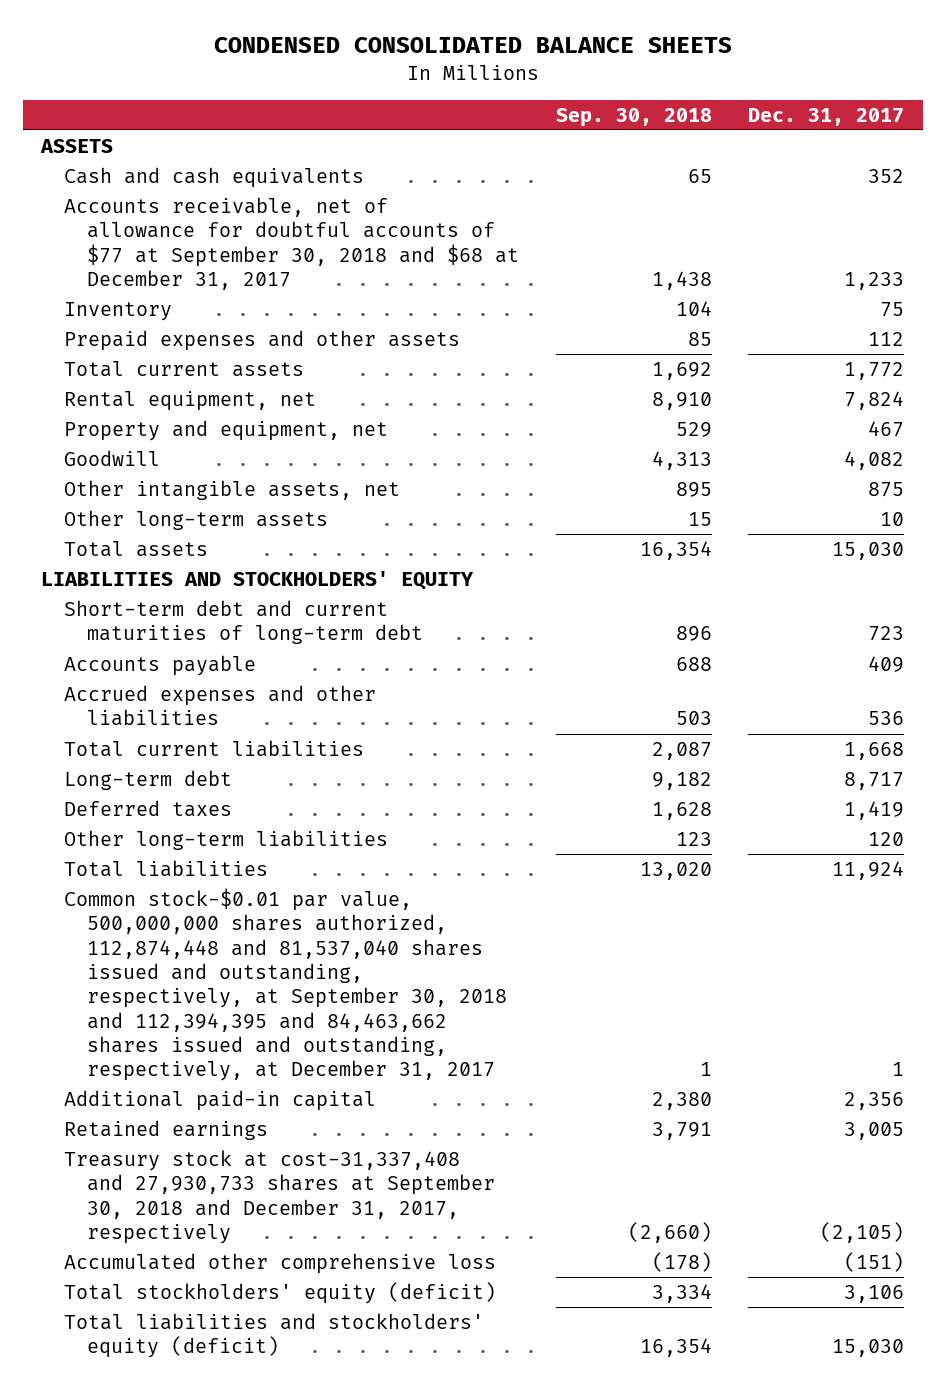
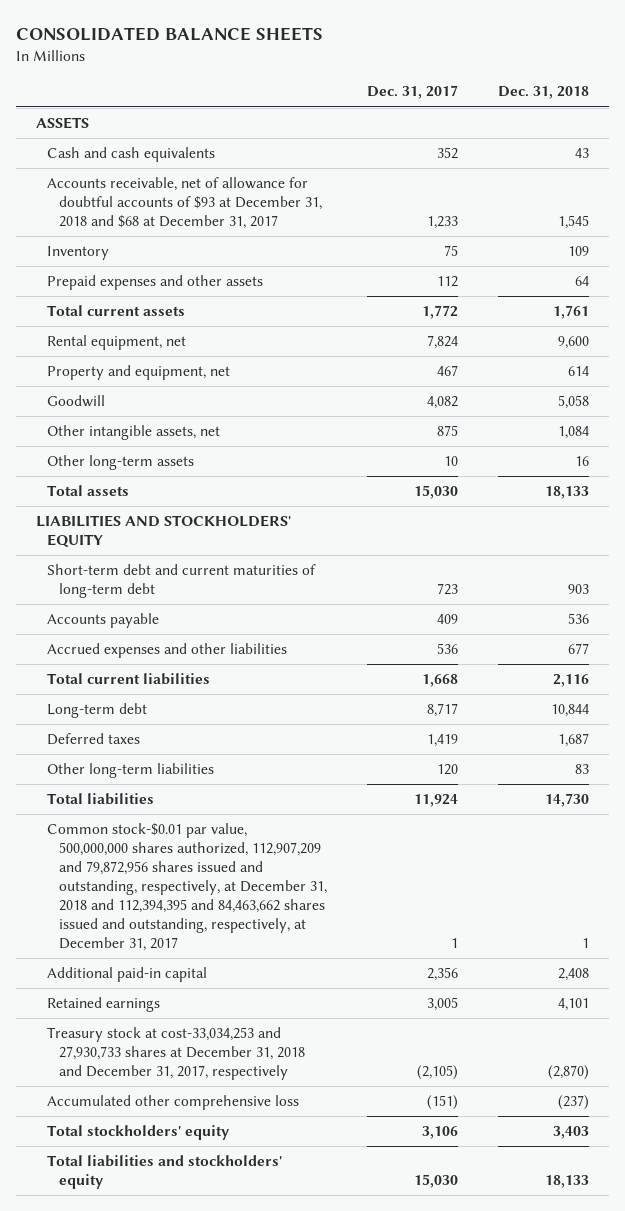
[213,37,732,54] CONDENSED CONSOLIDATED BALANCE SHEETS -> [15,26,323,41] CONSOLIDATED BALANCE SHEETS
[555,107,712,127] Sep. 30, 2018 -> none
none -> [497,86,589,100] Dec. 31, 2018
[63,197,519,290] Accounts receivable, net of allowance for doubtful accounts of $77 at September 30, 2018 and $68 at December 31, 2017 -> [47,177,322,230] Accounts receivable, net of allowance for doubtful accounts of $93 at December 31, 2018 and $68 at December 31, 2017
[63,888,507,1082] Common stock-$0.01 par value, 500,000,000 shares authorized, 112,874,448 and 81,537,040 shares issued and outstanding, respectively, at September 30, 2018 and 112,394,395 and 84,463,662 shares issued and outstanding, respectively, at December 31, 2017 -> [47,823,327,952] Common stock-$0.01 par value, 500,000,000 shares authorized, 112,907,209 and 79,872,956 shares issued and outstanding, respectively, at December 31, 2018 and 112,394,395 and 84,463,662 shares issued and outstanding, respectively, at December 31, 2017
[63,1150,495,1244] Treasury stock at cost-31,337,408 and 27,930,733 shares at September 30, 2018 and December 31, 2017, respectively -> [47,1027,305,1081] Treasury stock at cost-33,034,253 and 27,930,733 shares at December 31, 2018 and December 31, 2017, respectively
[63,1282,496,1305] Total stockholders' equity (deficit) -> [47,1125,231,1141] Total stockholders' equity
[63,1313,484,1359] Total liabilities and stockholders' equity (deficit) -> [47,1155,283,1190] Total liabilities and stockholders' equity

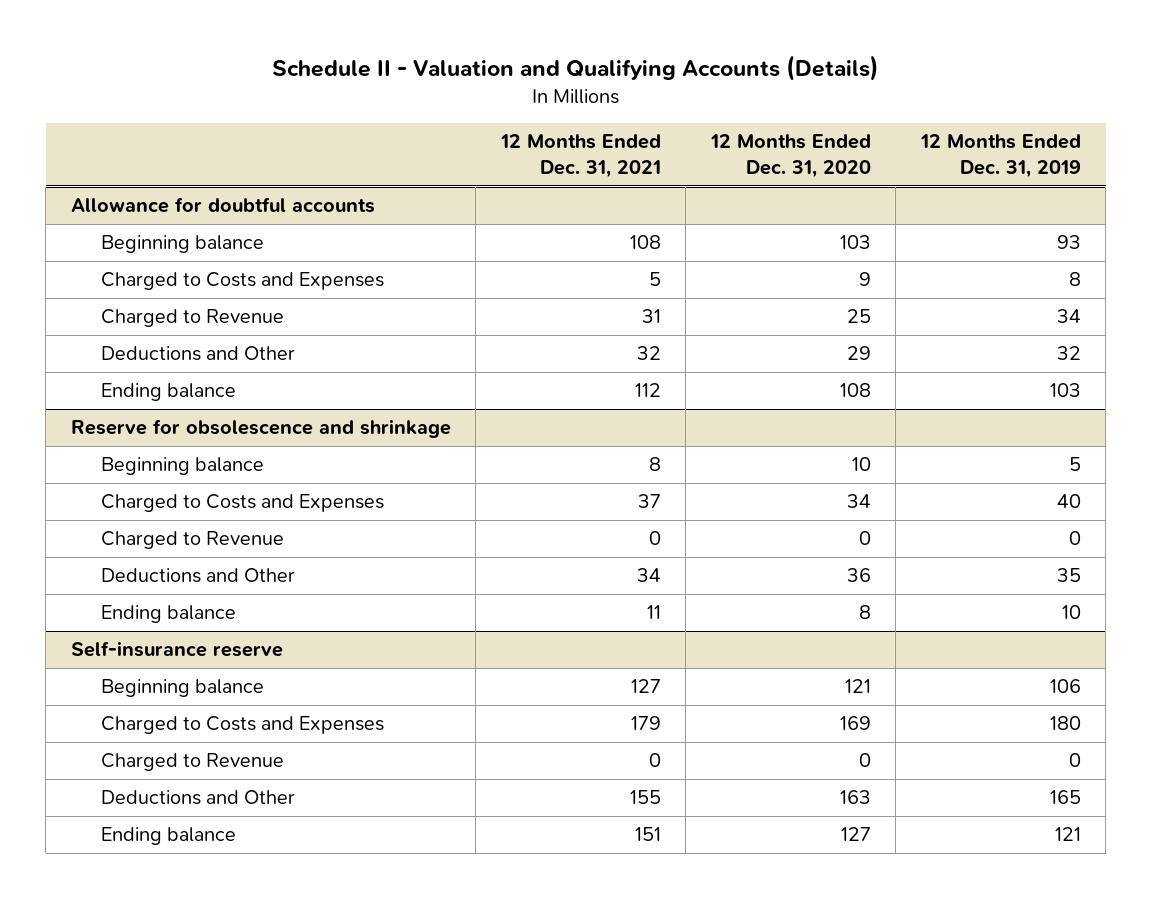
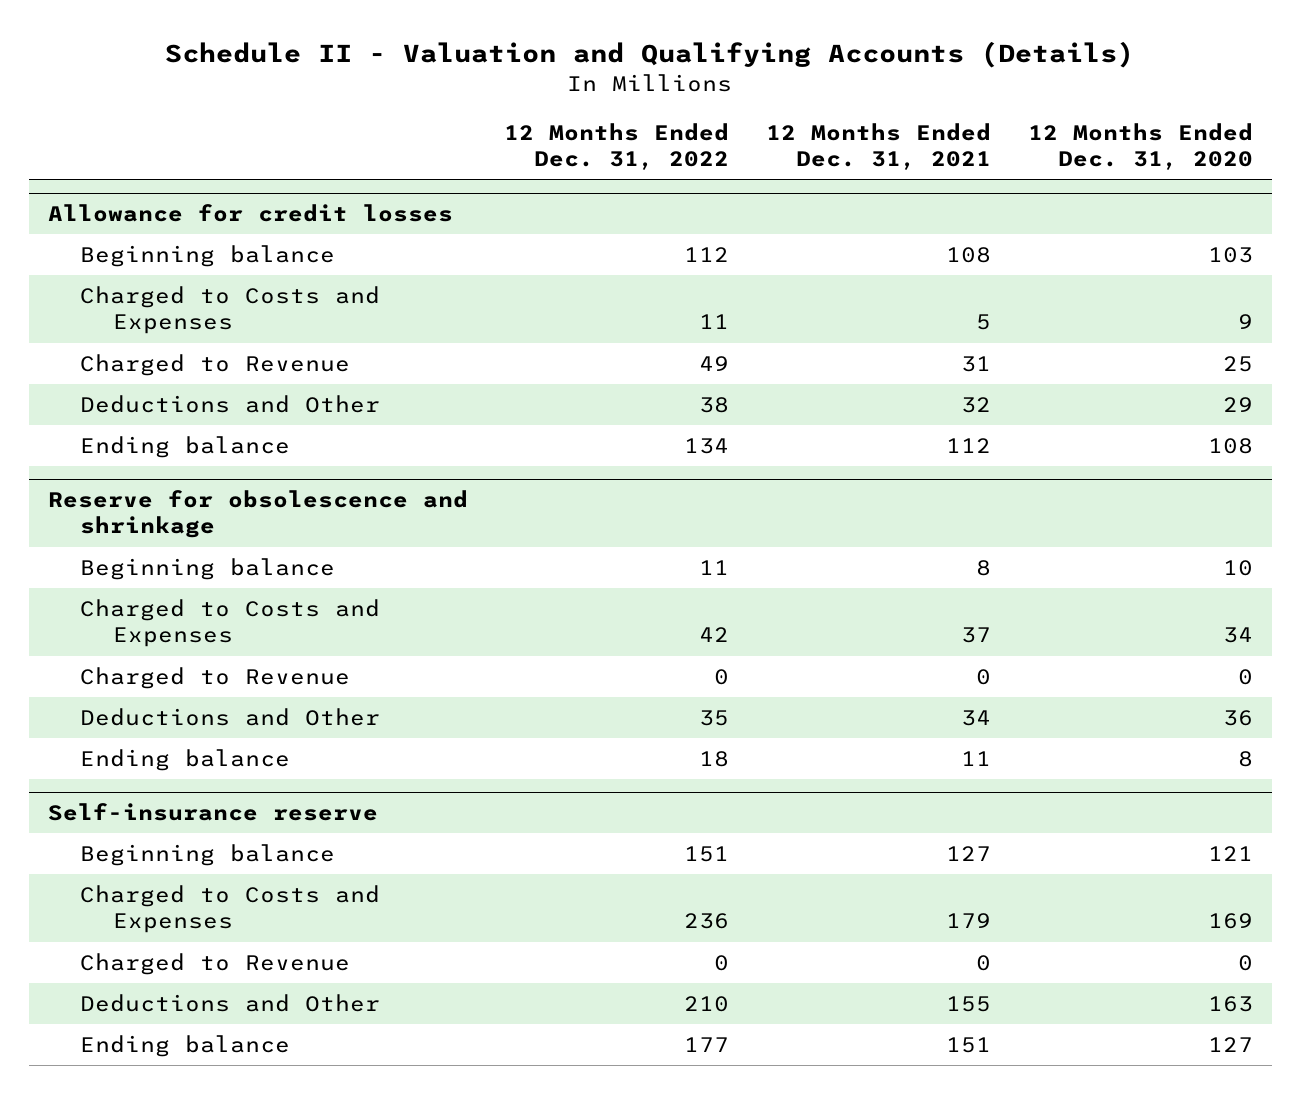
[919,134,1081,178] 12 Months Ended Dec. 31, 2019 -> none
none -> [504,123,730,171] 12 Months Ended Dec. 31, 2022
[70,197,375,214] Allowance for doubtful accounts -> [47,204,453,223] Allowance for credit losses

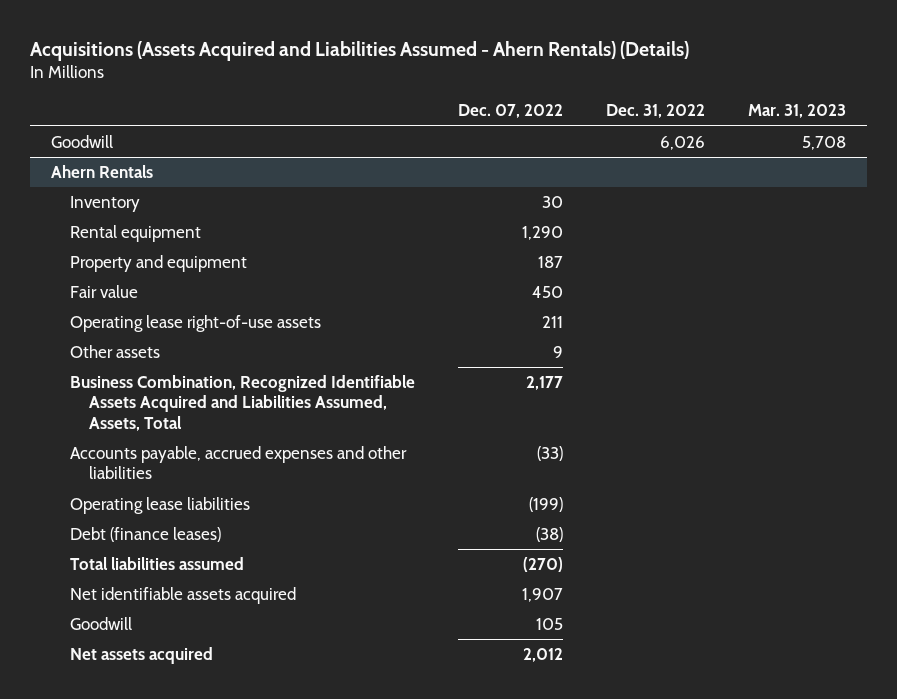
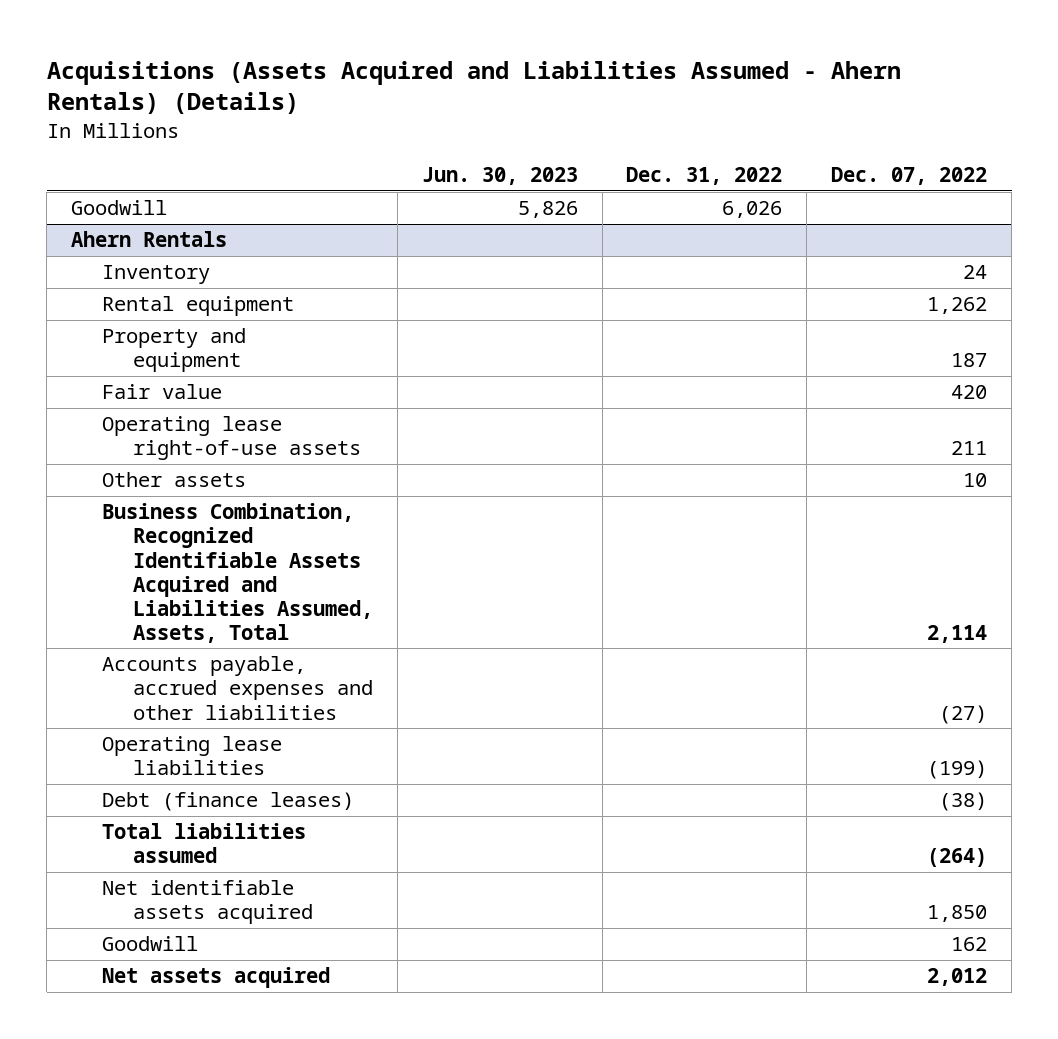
[747,104,846,119] Mar. 31, 2023 -> none
none -> [421,167,578,186] Jun. 30, 2023
[541,196,563,209] 30 -> [963,265,988,280] 24
[521,226,563,241] 1,290 -> [927,297,988,315] 1,262
[531,286,563,299] 450 -> [951,385,988,400] 420
[552,346,563,359] 9 -> [963,473,988,488] 10
[525,376,563,391] 2,177 -> [927,624,988,643] 2,114
[536,446,563,462] (33) -> [939,704,988,724] (27)
[522,557,563,573] (270) -> [927,848,988,868] (264)
[521,588,563,603] 1,907 -> [927,905,988,923] 1,850
[535,618,563,631] 105 -> [951,937,988,952] 162

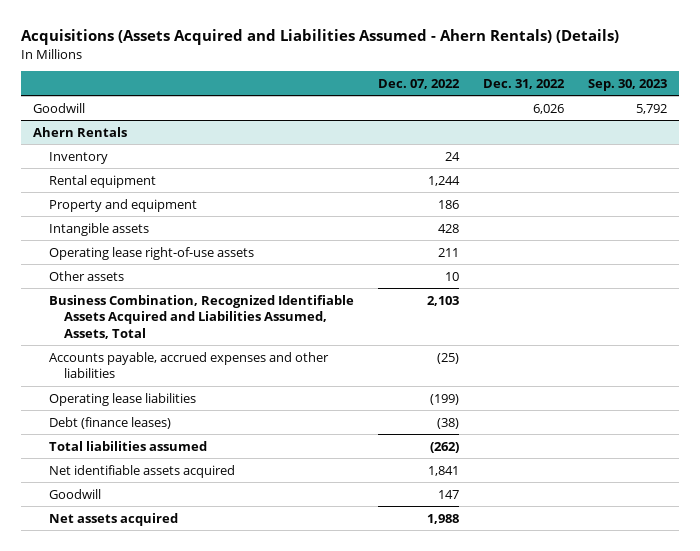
[421,167,578,186] Jun. 30, 2023 -> none
none -> [587,78,667,91] Sep. 30, 2023
[101,384,222,400] Fair value -> none
[927,297,988,315] 1,262 -> [427,175,460,186] 1,244
[951,353,988,368] 187 -> [437,199,459,209] 186
none -> [48,222,149,236] Intangible assets
[927,624,988,643] 2,114 -> [426,295,459,306] 2,103
[939,704,988,724] (27) -> [436,352,459,364] (25)
[927,848,988,868] (264) -> [429,441,459,453] (262)
[927,905,988,923] 1,850 -> [427,465,459,476] 1,841
[951,937,988,952] 162 -> [437,489,459,499] 147
[927,968,988,987] 2,012 -> [426,513,459,524] 1,988

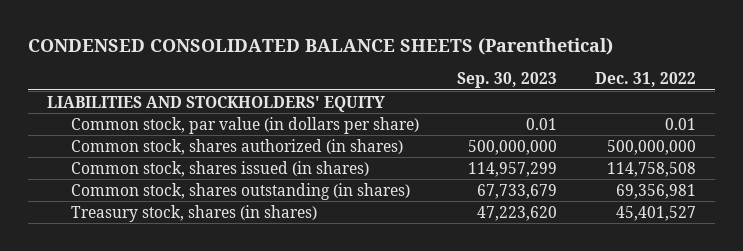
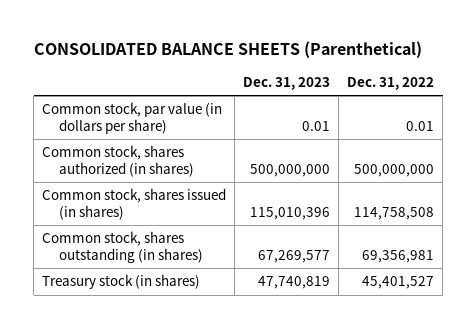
[27,37,613,55] CONDENSED CONSOLIDATED BALANCE SHEETS (Parenthetical) -> [33,40,422,58] CONSOLIDATED BALANCE SHEETS (Parenthetical)
[456,72,557,89] Sep. 30, 2023 -> none
none -> [243,76,331,90] Dec. 31, 2023
[46,95,385,112] LIABILITIES AND STOCKHOLDERS' EQUITY -> none
[70,204,317,222] Treasury stock, shares (in shares) -> [42,274,201,290] Treasury stock (in shares)

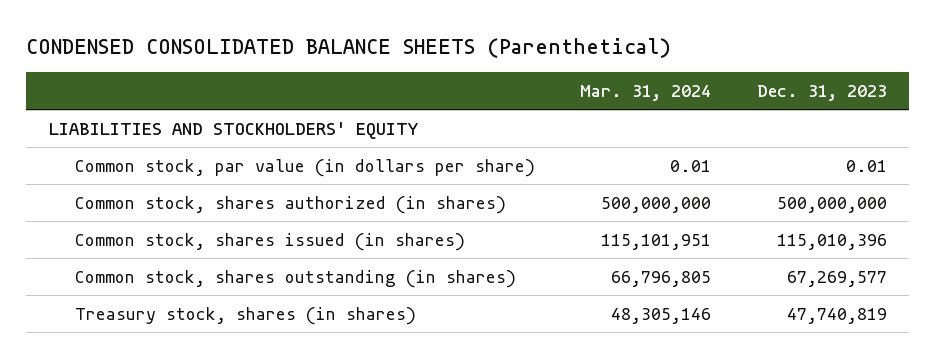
[33,40,422,58] CONSOLIDATED BALANCE SHEETS (Parenthetical) -> [26,38,672,59] CONDENSED CONSOLIDATED BALANCE SHEETS (Parenthetical)
[347,76,435,90] Dec. 31, 2022 -> none
none -> [580,85,712,102] Mar. 31, 2024
none -> [48,121,418,139] LIABILITIES AND STOCKHOLDERS' EQUITY
[42,274,201,290] Treasury stock (in shares) -> [75,306,417,325] Treasury stock, shares (in shares)

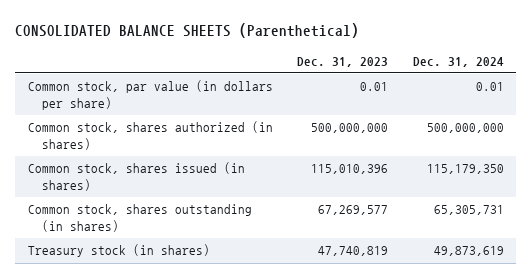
[26,38,672,59] CONDENSED CONSOLIDATED BALANCE SHEETS (Parenthetical) -> [15,23,360,39] CONSOLIDATED BALANCE SHEETS (Parenthetical)
[580,85,712,102] Mar. 31, 2024 -> none
none -> [413,56,505,67] Dec. 31, 2024
[48,121,418,139] LIABILITIES AND STOCKHOLDERS' EQUITY -> none
[75,306,417,325] Treasury stock, shares (in shares) -> [27,244,210,258] Treasury stock (in shares)

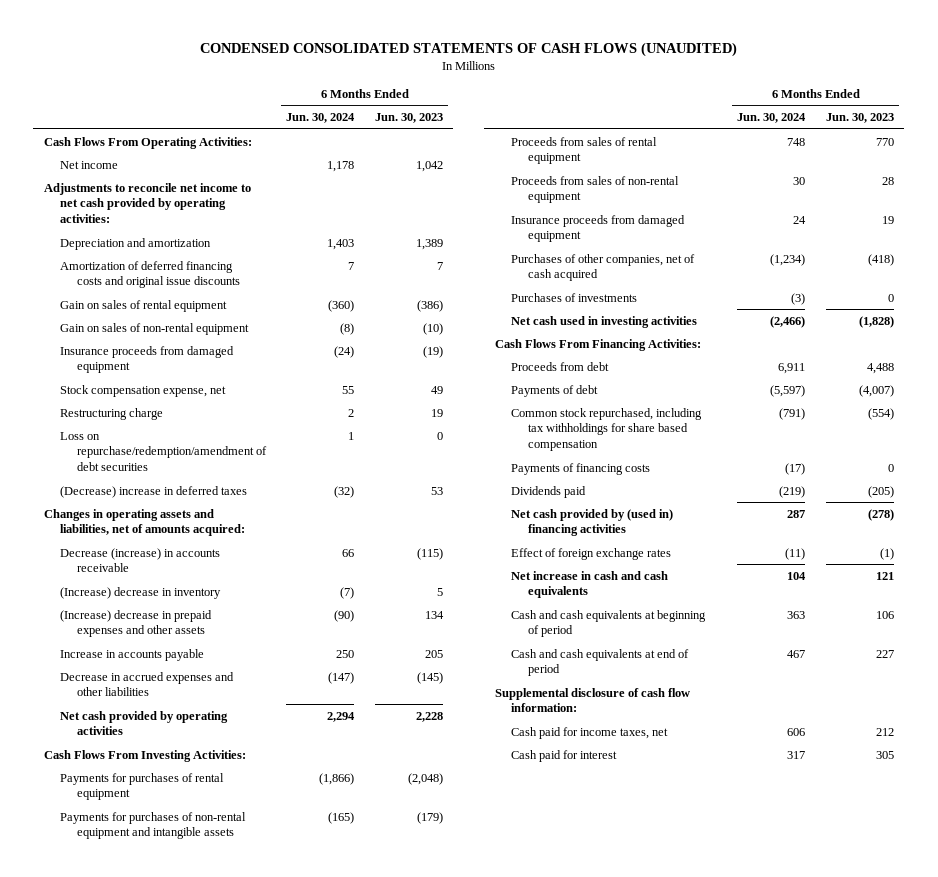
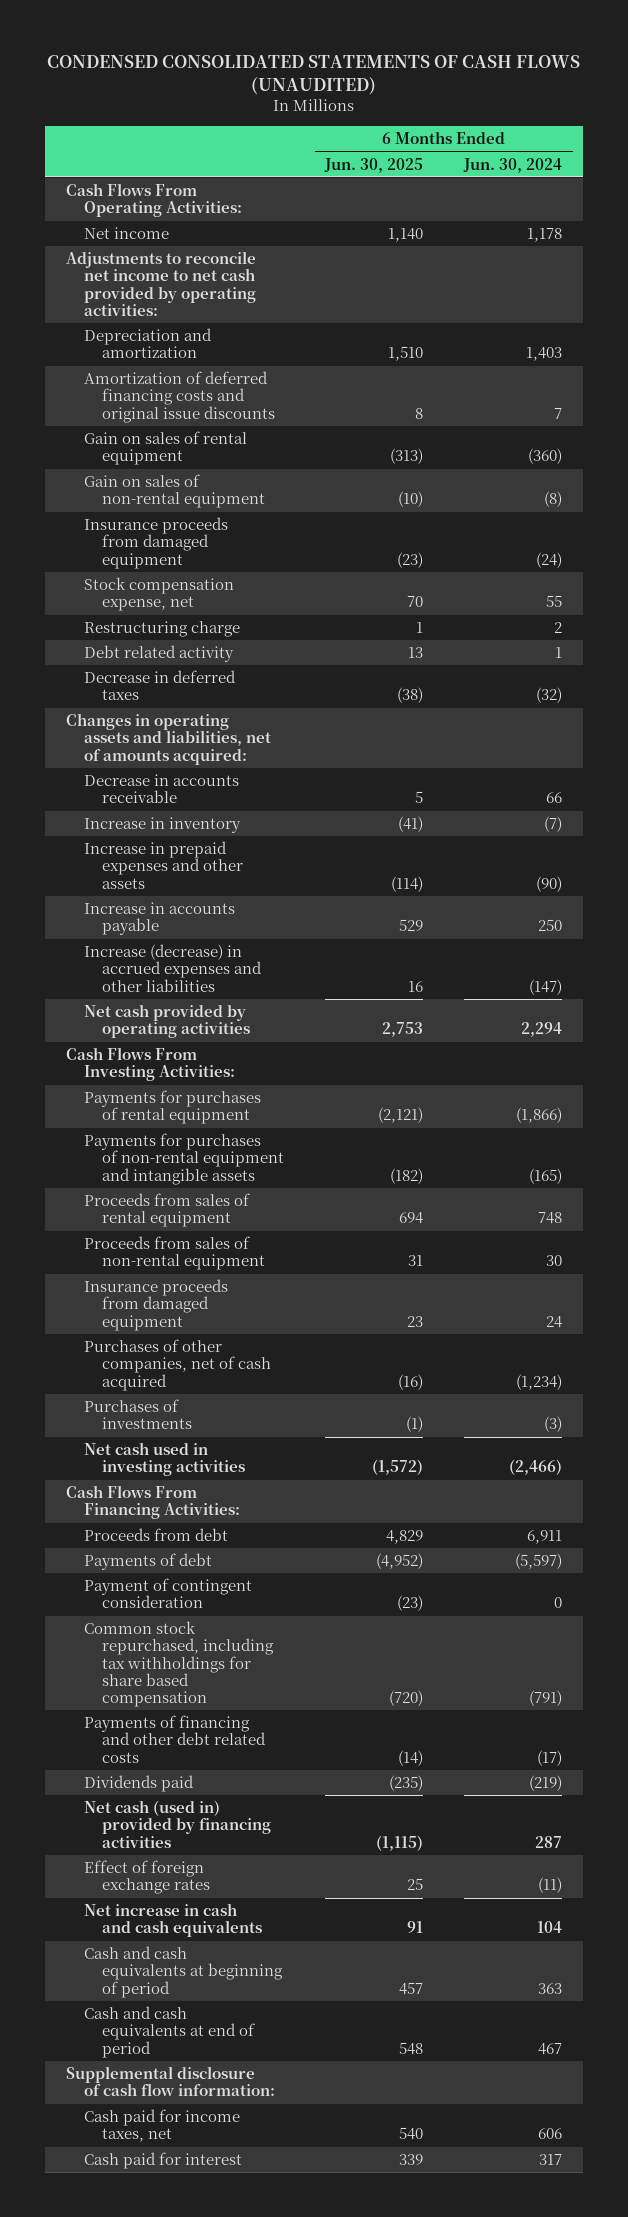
[374,113,443,124] Jun. 30, 2023 -> none
none -> [323,157,423,173] Jun. 30, 2025
[60,431,267,472] Loss on repurchase/redemption/amendment of debt securities -> [83,645,234,663] Debt related activity
[60,485,248,498] (Decrease) increase in deferred taxes -> [83,670,236,701] Decrease in deferred taxes
[60,547,221,573] Decrease (increase) in accounts receivable -> [83,774,239,804] Decrease in accounts receivable
[60,586,222,599] (Increase) decrease in inventory -> [83,817,241,834] Increase in inventory
[60,609,213,638] (Increase) decrease in prepaid expenses and other assets -> [83,841,243,889] Increase in prepaid expenses and other assets
[60,671,235,697] Decrease in accrued expenses and other liabilities -> [83,944,262,992] Increase (decrease) in accrued expenses and other liabilities
none -> [83,1578,252,1609] Payment of contingent consideration
[511,462,651,475] Payments of financing costs -> [83,1715,266,1763] Payments of financing and other debt related costs
[511,508,674,537] Net cash provided by (used in) financing activities -> [83,1800,271,1848] Net cash (used in) provided by financing activities

